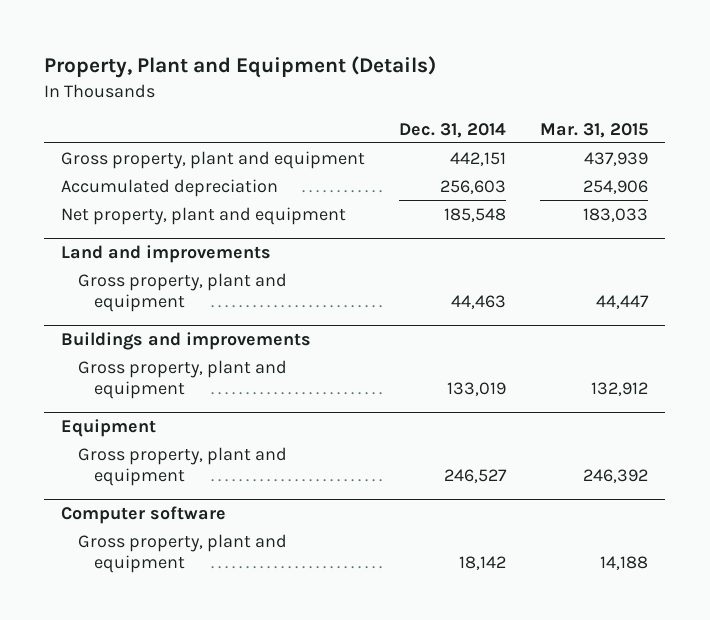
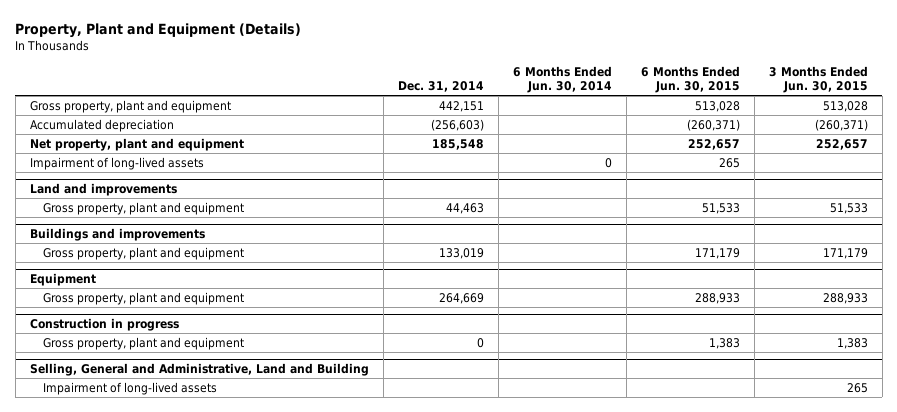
[540,122,649,138] Mar. 31, 2015 -> none
none -> [512,66,612,94] 6 Months Ended Jun. 30, 2014
none -> [640,66,740,94] 6 Months Ended Jun. 30, 2015
none -> [768,66,868,94] 3 Months Ended Jun. 30, 2015
[440,179,507,194] 256,603 -> [430,118,484,131] (256,603)
none -> [29,156,204,170] Impairment of long-lived assets
[61,506,227,525] Computer software -> none
[444,468,508,483] 246,527 -> [438,292,484,304] 264,669
none -> [29,317,179,331] Construction in progress
[459,555,507,570] 18,142 -> [476,337,484,348] 0
none -> [29,362,369,376] Selling, General and Administrative, Land and Building
none -> [43,381,218,395] Impairment of long-lived assets

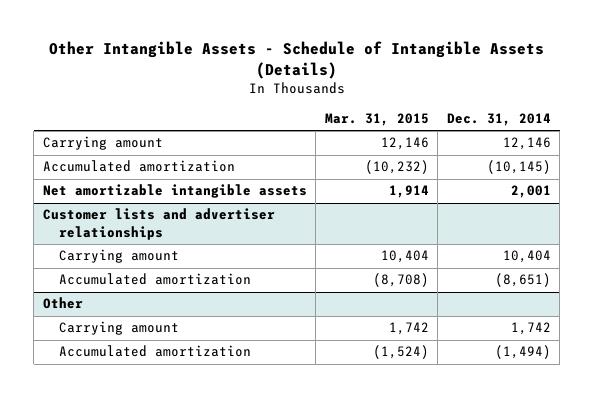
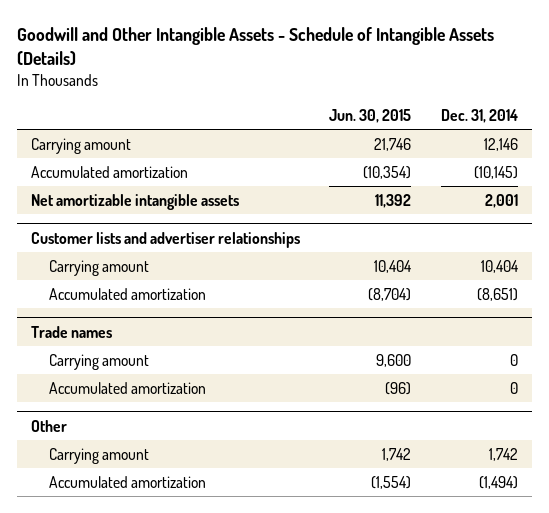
[48,41,544,80] Other Intangible Assets - Schedule of Intangible Assets (Details) -> [16,26,494,65] Goodwill and Other Intangible Assets - Schedule of Intangible Assets (Details)
[324,112,429,126] Mar. 31, 2015 -> none
none -> [329,108,412,123] Jun. 30, 2015
none -> [31,325,113,338] Trade names
none -> [49,353,150,370] Carrying amount
none -> [49,381,207,394] Accumulated amortization

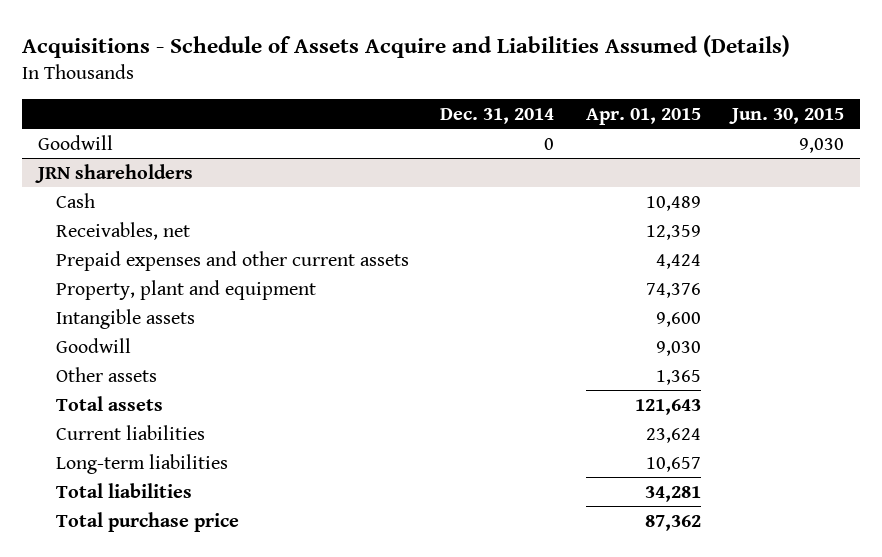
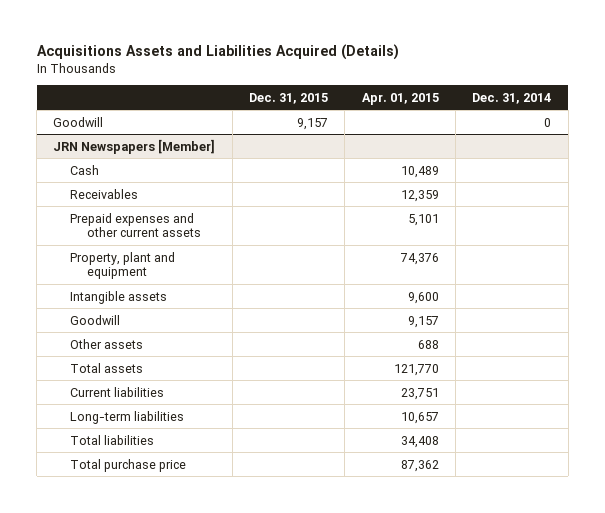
[22,34,791,58] Acquisitions - Schedule of Assets Acquire and Liabilities Assumed (Details) -> [36,43,399,60] Acquisitions Assets and Liabilities Acquired (Details)
[729,107,845,124] Jun. 30, 2015 -> none
none -> [249,92,329,104] Dec. 31, 2015
[34,163,193,183] JRN shareholders -> [53,138,216,154] JRN Newspapers [Member]
[55,221,190,240] Receivables, net -> [70,188,139,199] Receivables
[655,253,701,269] 4,424 -> [407,213,439,226] 5,101
[655,340,701,356] 9,030 -> [407,315,439,328] 9,157
[655,369,701,385] 1,365 -> [417,339,439,349] 688
[634,398,701,415] 121,643 -> [393,363,439,376] 121,770
[645,427,701,443] 23,624 -> [400,387,439,400] 23,751
[644,485,701,502] 34,281 -> [400,435,439,448] 34,408

